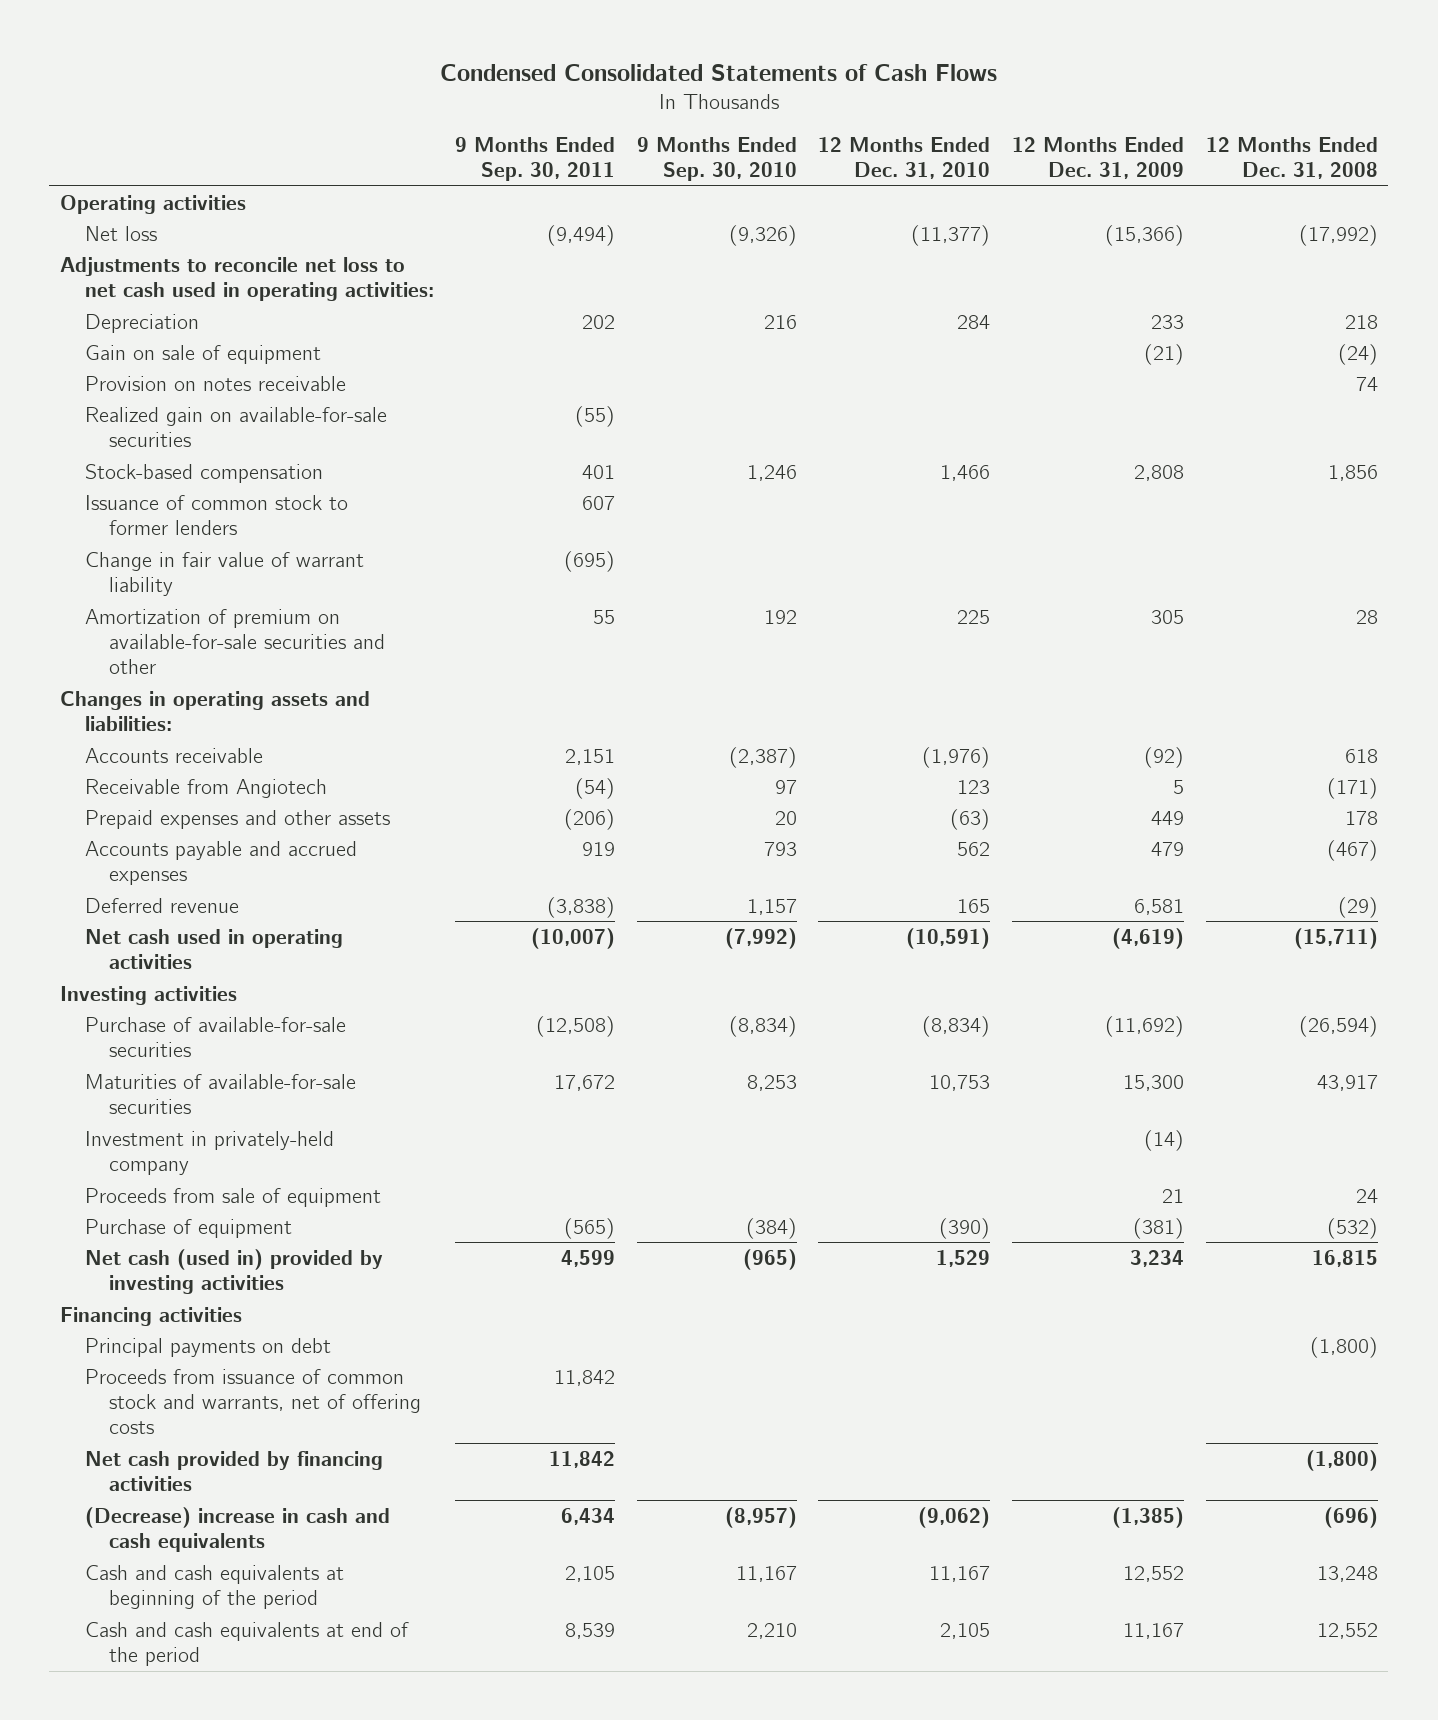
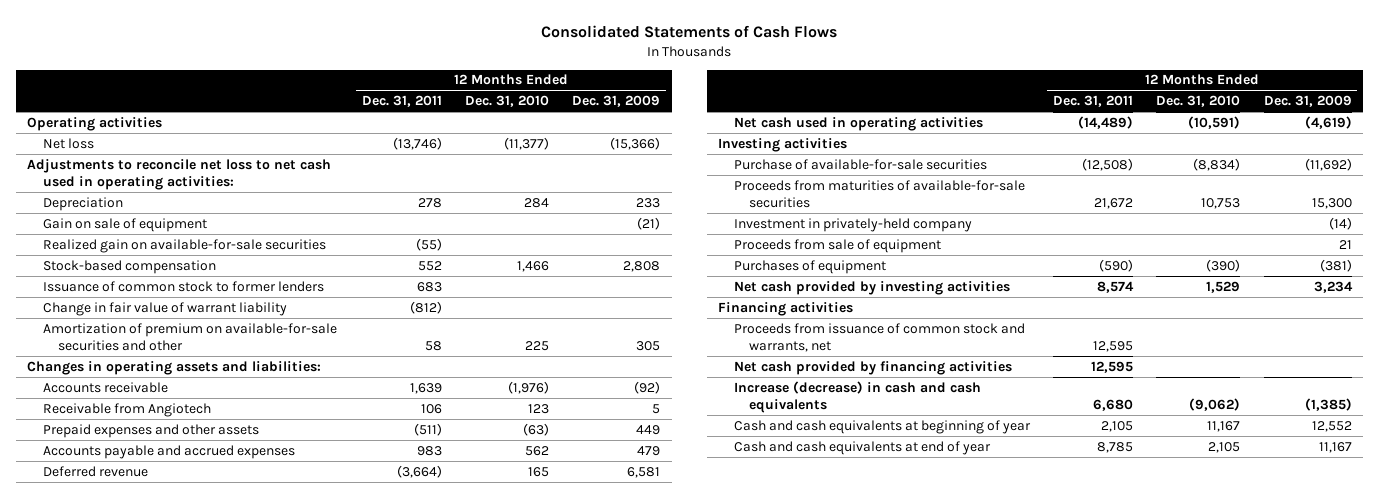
[439,64,997,82] Condensed Consolidated Statements of Cash Flows -> [541,25,838,39] Consolidated Statements of Cash Flows
[455,136,616,181] 9 Months Ended Sep. 30, 2011 -> none
[636,136,797,181] 9 Months Ended Sep. 30, 2010 -> none
[1205,136,1378,179] 12 Months Ended Dec. 31, 2008 -> none
none -> [361,95,442,108] Dec. 31, 2011
[84,375,346,391] Provision on notes receivable -> none
[84,1073,356,1115] Maturities of available-for-sale securities -> [733,179,1025,209] Proceeds from maturities of available-for-sale securities
[84,1218,292,1238] Purchase of equipment -> [733,259,886,274] Purchases of equipment
[84,1248,383,1295] Net cash (used in) provided by investing activities -> [733,280,1010,295] Net cash provided by investing activities
[84,1337,331,1357] Principal payments on debt -> none
[84,1368,422,1435] Proceeds from issuance of common stock and warrants, net of offering costs -> [733,322,1025,353] Proceeds from issuance of common stock and warrants, net
[84,1506,390,1553] (Decrease) increase in cash and cash equivalents -> [733,380,981,414] Increase (decrease) in cash and cash equivalents
[84,1564,344,1610] Cash and cash equivalents at beginning of the period -> [733,419,1031,434] Cash and cash equivalents at beginning of year
[84,1621,409,1667] Cash and cash equivalents at end of the period -> [733,440,991,455] Cash and cash equivalents at end of year

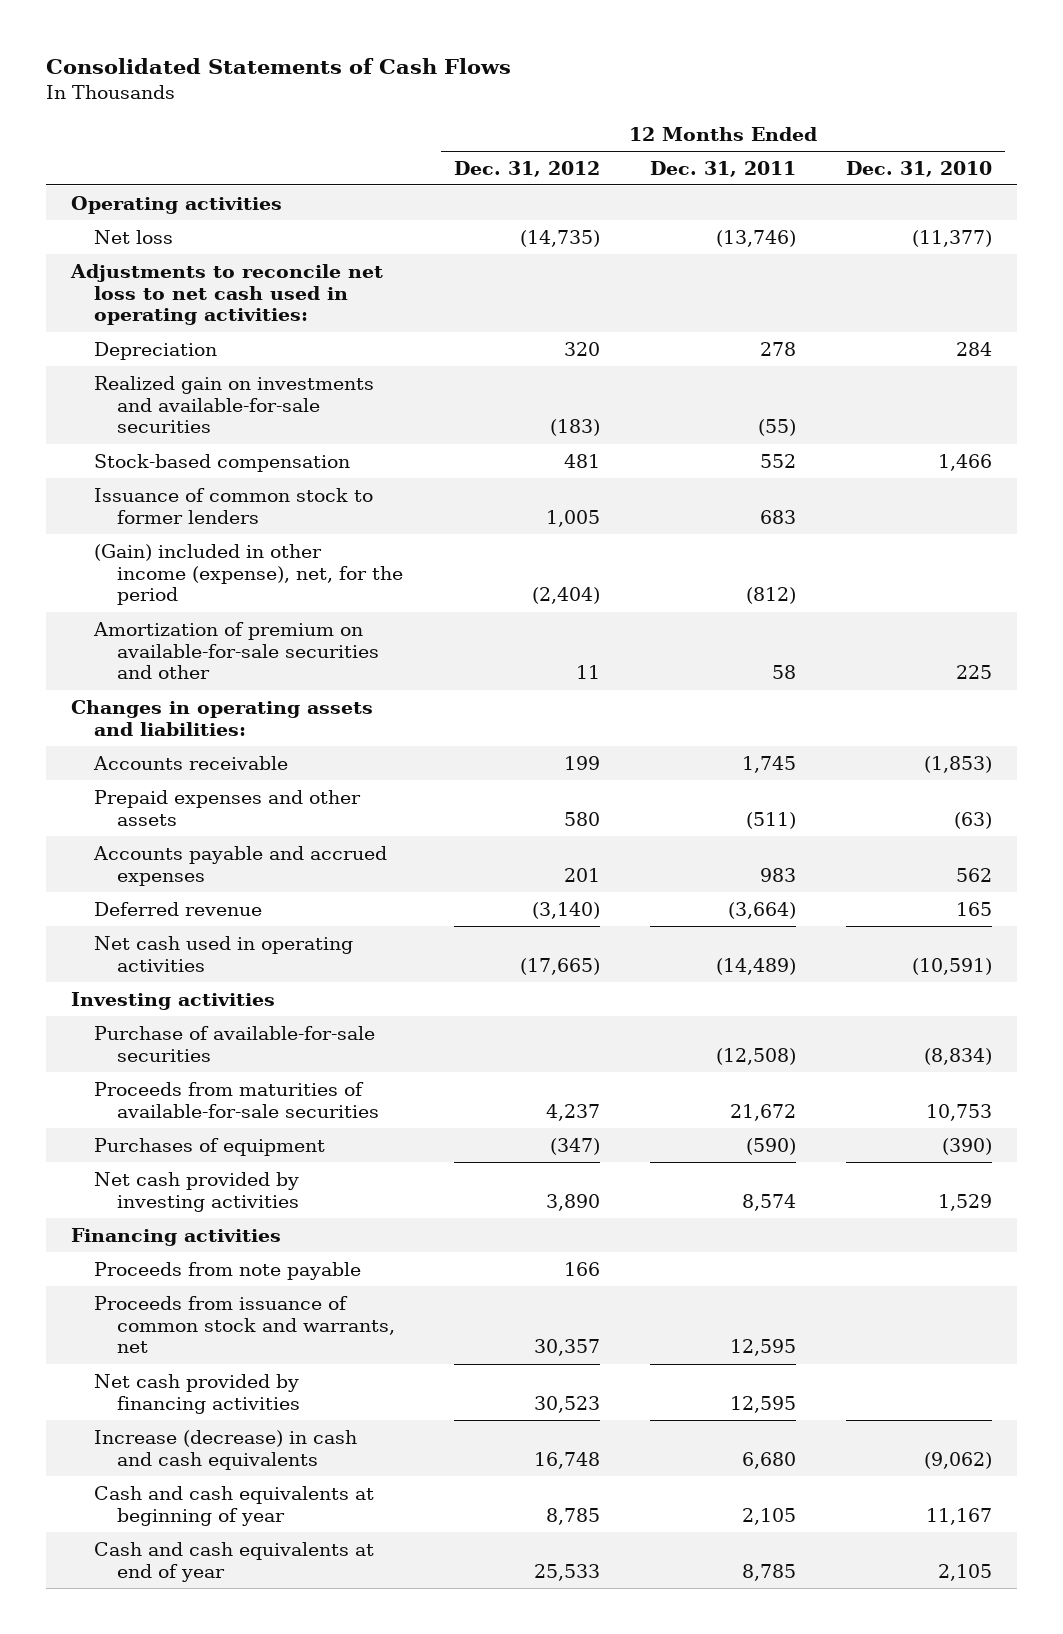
[572,95,661,108] Dec. 31, 2009 -> none
none -> [453,160,600,177] Dec. 31, 2012
[42,217,207,232] Gain on sale of equipment -> none
[42,238,326,253] Realized gain on available-for-sale securities -> [93,375,374,434] Realized gain on investments and available-for-sale securities
[42,301,287,316] Change in fair value of warrant liability -> [93,543,404,606] (Gain) included in other income (expense), net, for the period
[42,402,211,417] Receivable from Angiotech -> none
[409,382,442,394] 1,639 -> [741,755,796,773] 1,745
[508,380,550,394] (1,976) -> [924,755,993,773] (1,853)
[733,217,972,232] Investment in privately-held company -> none
[733,238,941,253] Proceeds from sale of equipment -> none
none -> [93,1261,361,1280] Proceeds from note payable

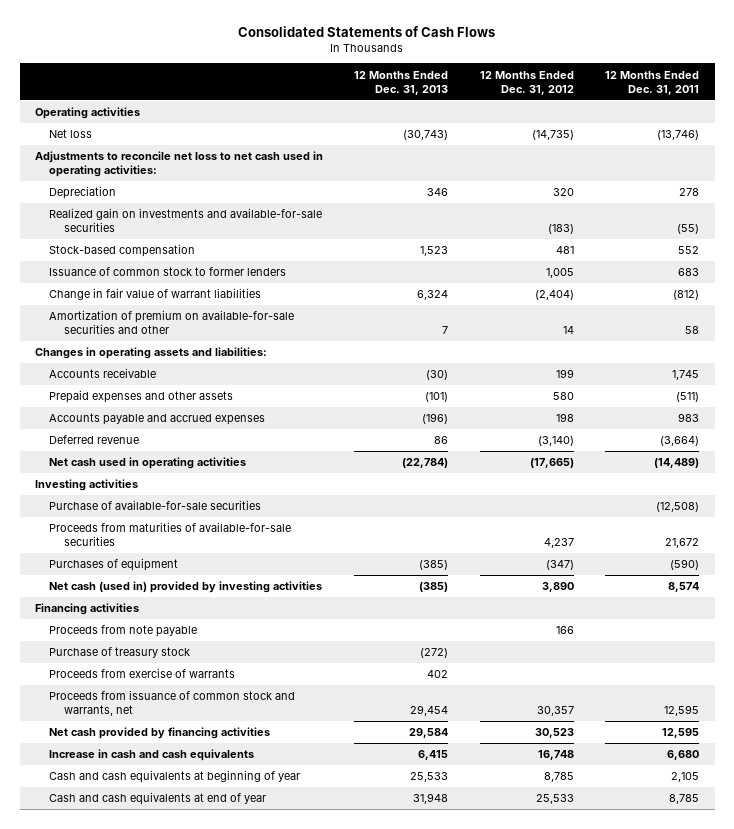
[846,160,993,177] Dec. 31, 2010 -> none
none -> [354,70,449,95] 12 Months Ended Dec. 31, 2013
[93,543,404,606] (Gain) included in other income (expense), net, for the period -> [49,288,262,301] Change in fair value of warrant liabilities
[575,665,600,680] 11 -> [562,326,574,335] 14
[563,867,600,882] 201 -> [555,413,574,423] 198
[93,1171,300,1212] Net cash provided by investing activities -> [49,581,323,594] Net cash (used in) provided by investing activities
none -> [49,647,191,659] Purchase of treasury stock
none -> [49,668,236,679] Proceeds from exercise of warrants
[93,1429,357,1470] Increase (decrease) in cash and cash equivalents -> [49,749,255,762] Increase in cash and cash equivalents

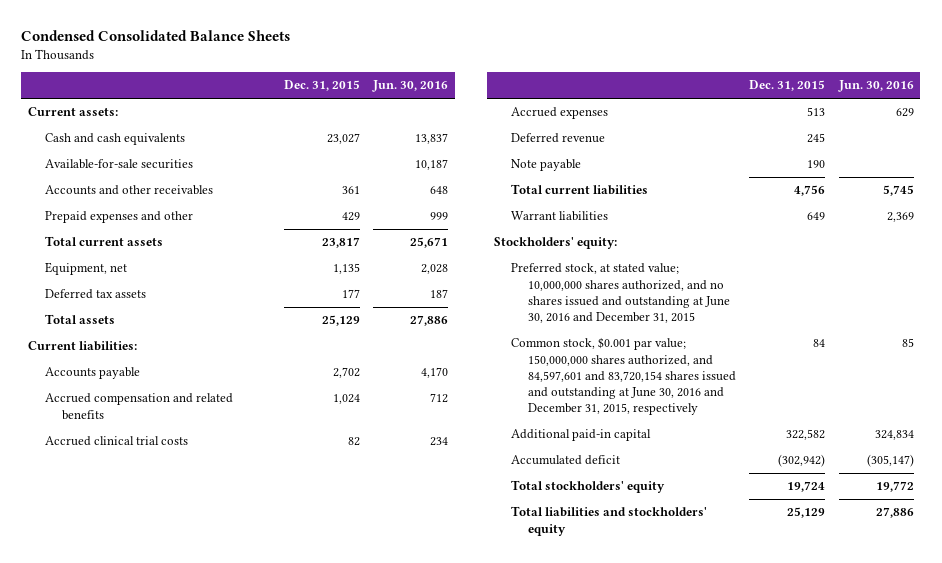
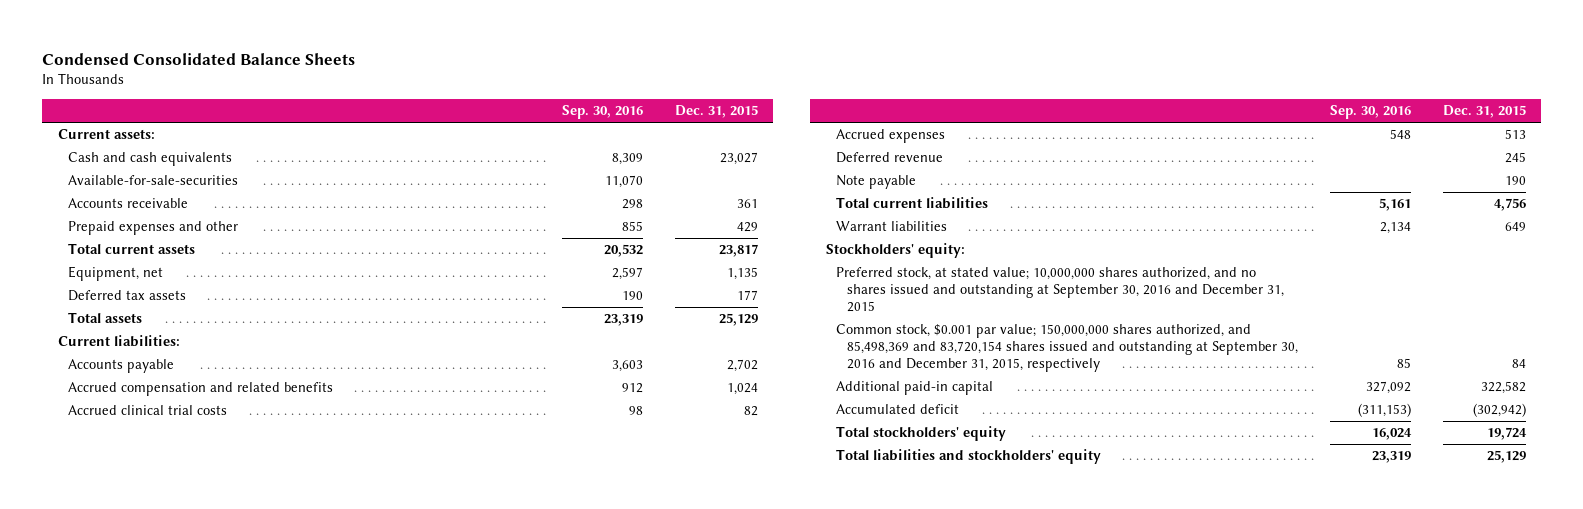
[371,80,448,93] Jun. 30, 2016 -> none
none -> [561,105,643,120] Sep. 30, 2016
[45,159,194,170] Available-for-sale securities -> [68,175,239,186] Available-for-sale-securities
[45,185,214,196] Accounts and other receivables -> [68,198,189,209] Accounts receivable
[510,263,730,324] Preferred stock, at stated value; 10,000,000 shares authorized, and no shares issued and outstanding at June 30, 2016 and December 31, 2015 -> [836,267,1285,313] Preferred stock, at stated value; 10,000,000 shares authorized, and no shares issued and outstanding at September 30, 2016 and December 31, 2015
[510,337,736,416] Common stock, $0.001 par value; 150,000,000 shares authorized, and 84,597,601 and 83,720,154 shares issued and outstanding at June 30, 2016 and December 31, 2015, respectively -> [836,324,1299,373] Common stock, $0.001 par value; 150,000,000 shares authorized, and 85,498,369 and 83,720,154 shares issued and outstanding at September 30, 2016 and December 31, 2015, respectively

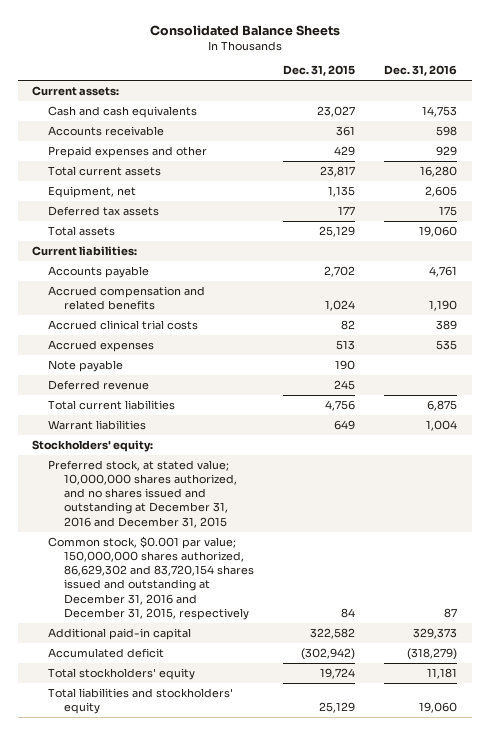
[41,52,355,65] Condensed Consolidated Balance Sheets -> [149,24,340,36] Consolidated Balance Sheets
[561,105,643,120] Sep. 30, 2016 -> none
none -> [384,65,458,77] Dec. 31, 2016
[68,175,239,186] Available-for-sale-securities -> none
[836,152,944,164] Deferred revenue -> [48,379,150,390] Deferred revenue
[836,267,1285,313] Preferred stock, at stated value; 10,000,000 shares authorized, and no shares issued and outstanding at September 30, 2016 and December 31, 2015 -> [48,459,237,528] Preferred stock, at stated value; 10,000,000 shares authorized, and no shares issued and outstanding at December 31, 2016 and December 31, 2015
[836,324,1299,373] Common stock, $0.001 par value; 150,000,000 shares authorized, and 85,498,369 and 83,720,154 shares issued and outstanding at September 30, 2016 and December 31, 2015, respectively -> [48,535,254,620] Common stock, $0.001 par value; 150,000,000 shares authorized, 86,629,302 and 83,720,154 shares issued and outstanding at December 31, 2016 and December 31, 2015, respectively

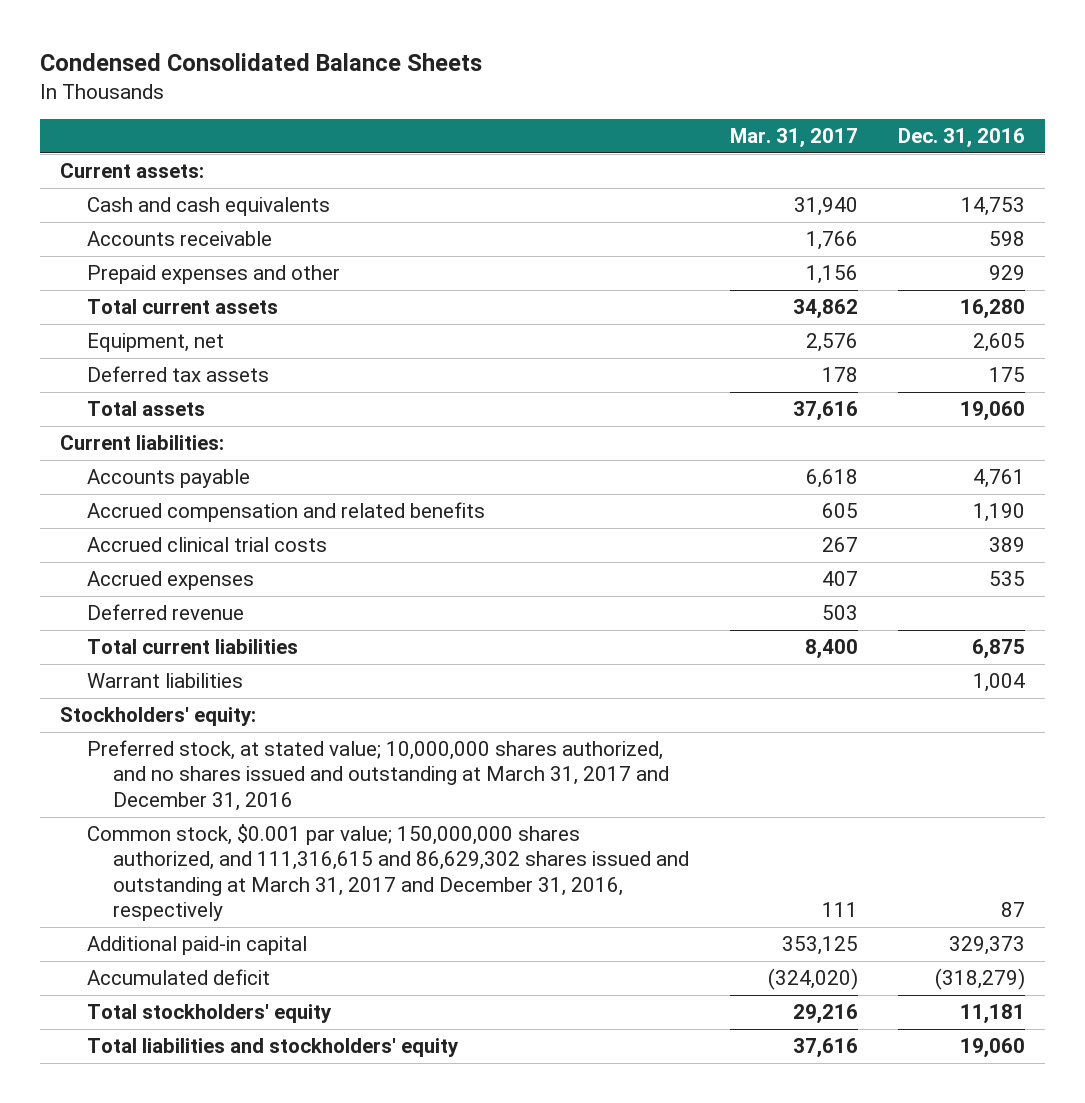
[149,24,340,36] Consolidated Balance Sheets -> [39,53,482,72] Condensed Consolidated Balance Sheets
[283,65,356,77] Dec. 31, 2015 -> none
none -> [729,128,858,149] Mar. 31, 2017
[48,359,124,372] Note payable -> none
[48,459,237,528] Preferred stock, at stated value; 10,000,000 shares authorized, and no shares issued and outstanding at December 31, 2016 and December 31, 2015 -> [86,740,670,811] Preferred stock, at stated value; 10,000,000 shares authorized, and no shares issued and outstanding at March 31, 2017 and December 31, 2016
[48,535,254,620] Common stock, $0.001 par value; 150,000,000 shares authorized, 86,629,302 and 83,720,154 shares issued and outstanding at December 31, 2016 and December 31, 2015, respectively -> [86,824,690,921] Common stock, $0.001 par value; 150,000,000 shares authorized, and 111,316,615 and 86,629,302 shares issued and outstanding at March 31, 2017 and December 31, 2016, respectively

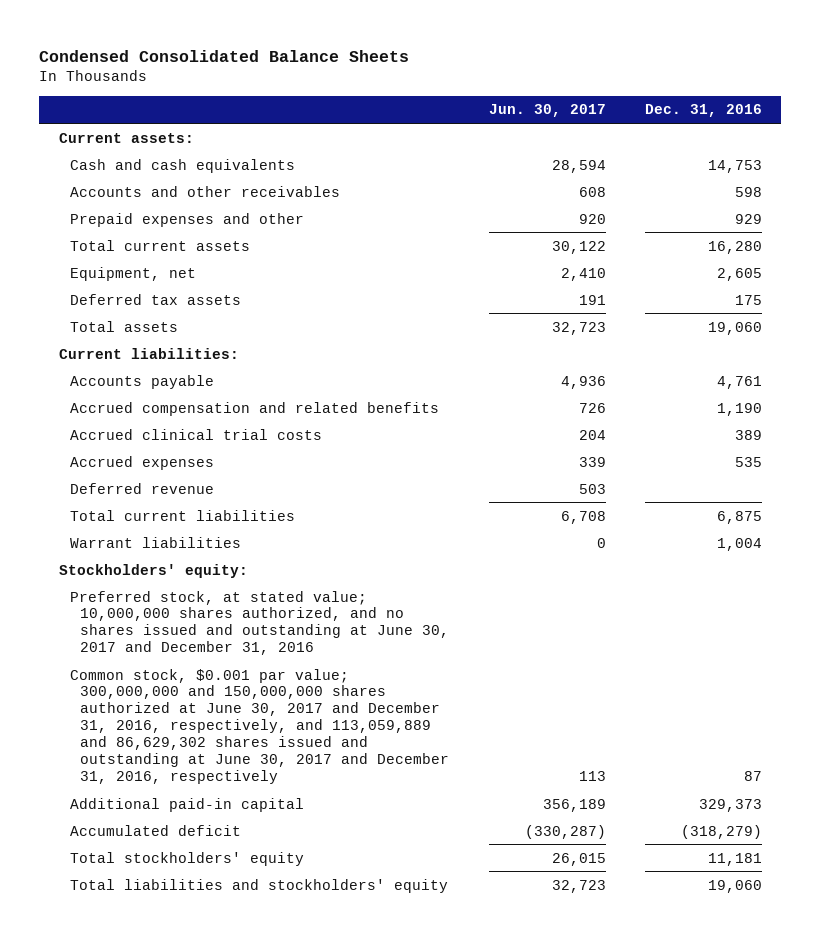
[729,128,858,149] Mar. 31, 2017 -> none
none -> [488,104,606,118] Jun. 30, 2017
[86,231,272,247] Accounts receivable -> [69,185,340,197] Accounts and other receivables
[86,740,670,811] Preferred stock, at stated value; 10,000,000 shares authorized, and no shares issued and outstanding at March 31, 2017 and December 31, 2016 -> [69,590,450,656] Preferred stock, at stated value; 10,000,000 shares authorized, and no shares issued and outstanding at June 30, 2017 and December 31, 2016
[86,824,690,921] Common stock, $0.001 par value; 150,000,000 shares authorized, and 111,316,615 and 86,629,302 shares issued and outstanding at March 31, 2017 and December 31, 2016, respectively -> [69,668,450,785] Common stock, $0.001 par value; 300,000,000 and 150,000,000 shares authorized at June 30, 2017 and December 31, 2016, respectively, and 113,059,889 and 86,629,302 shares issued and outstanding at June 30, 2017 and December 31, 2016, respectively

